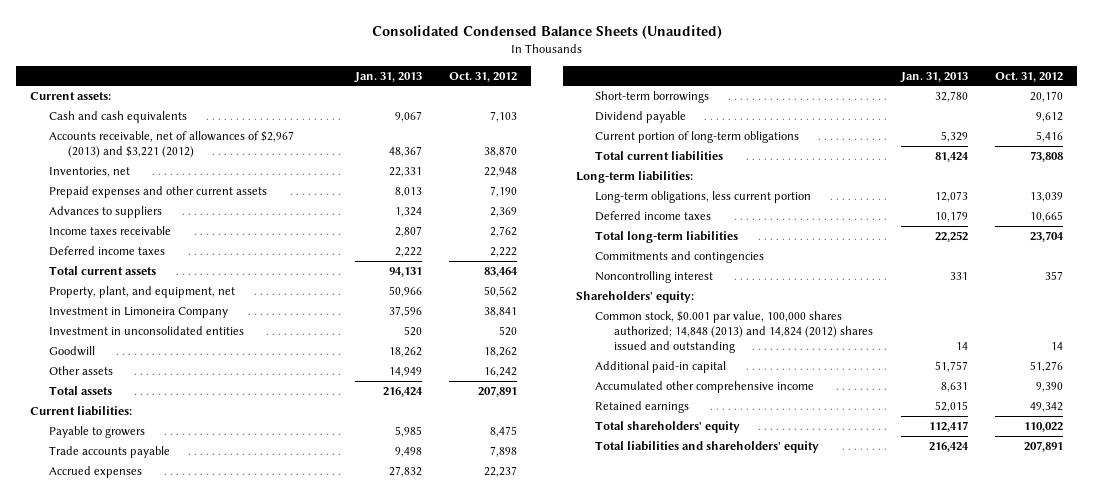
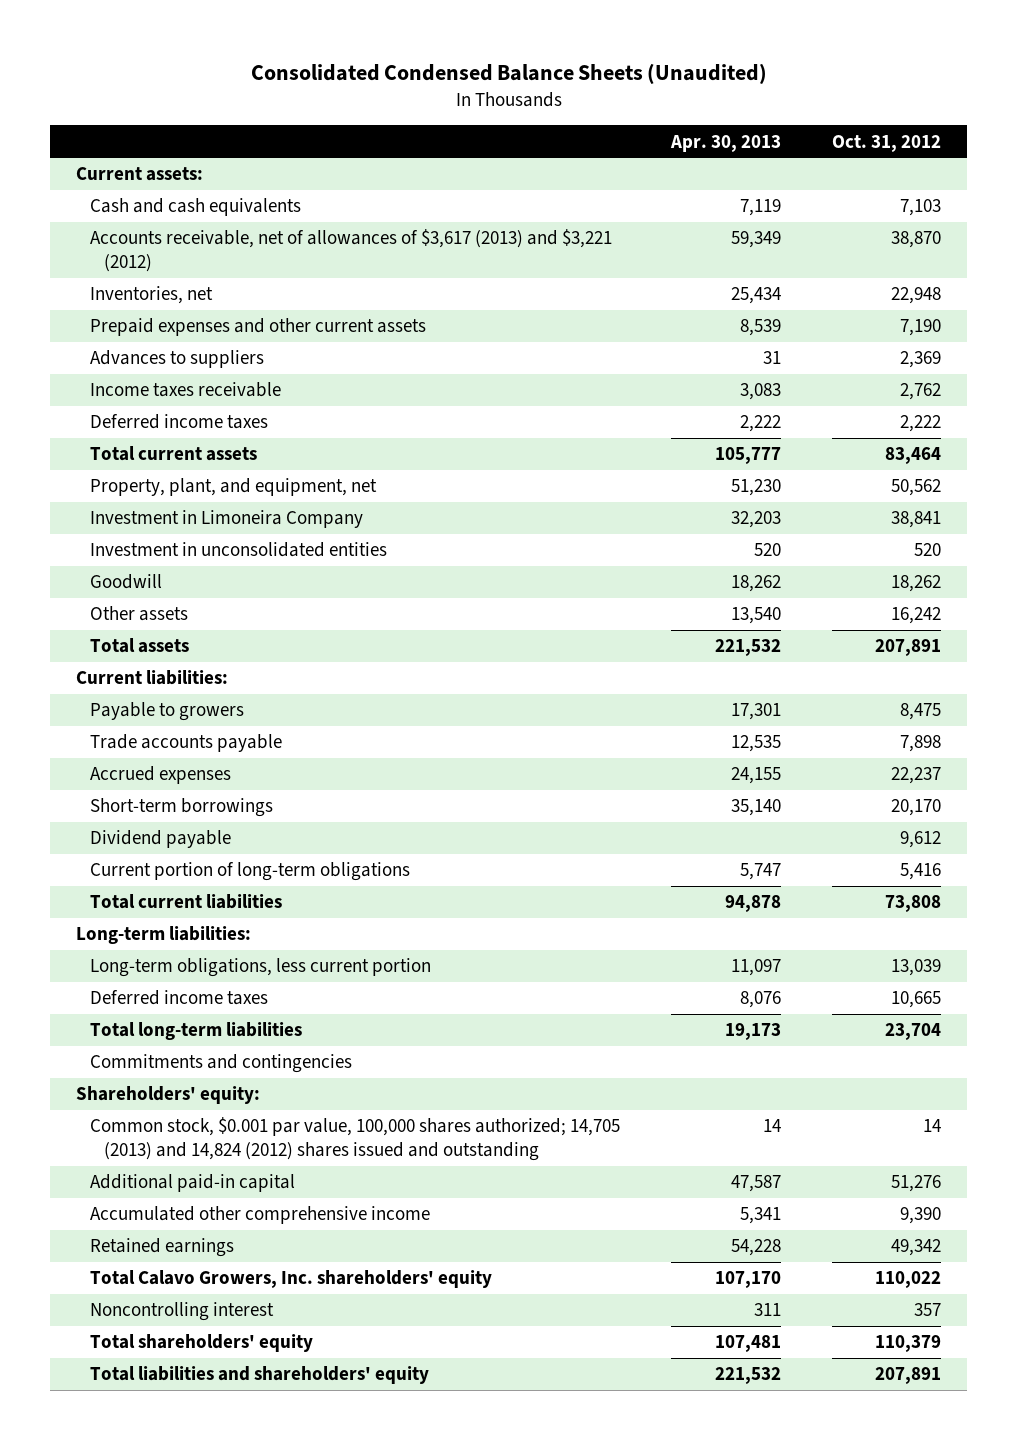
[353,71,422,83] Jan. 31, 2013 -> none
none -> [670,134,782,152] Apr. 30, 2013
[49,130,295,158] Accounts receivable, net of allowances of $2,967 (2013) and $3,221 (2012) -> [90,229,613,272] Accounts receivable, net of allowances of $3,617 (2013) and $3,221 (2012)
[595,310,874,353] Common stock, $0.001 par value, 100,000 shares authorized; 14,848 (2013) and 14,824 (2012) shares issued and outstanding -> [90,1117,621,1161] Common stock, $0.001 par value, 100,000 shares authorized; 14,705 (2013) and 14,824 (2012) shares issued and outstanding
none -> [90,1270,493,1289] Total Calavo Growers, Inc. shareholders' equity
[595,270,714,283] Noncontrolling interest -> [90,1302,275,1322] Noncontrolling interest
[1024,421,1064,432] 110,022 -> [875,1335,942,1353] 110,379

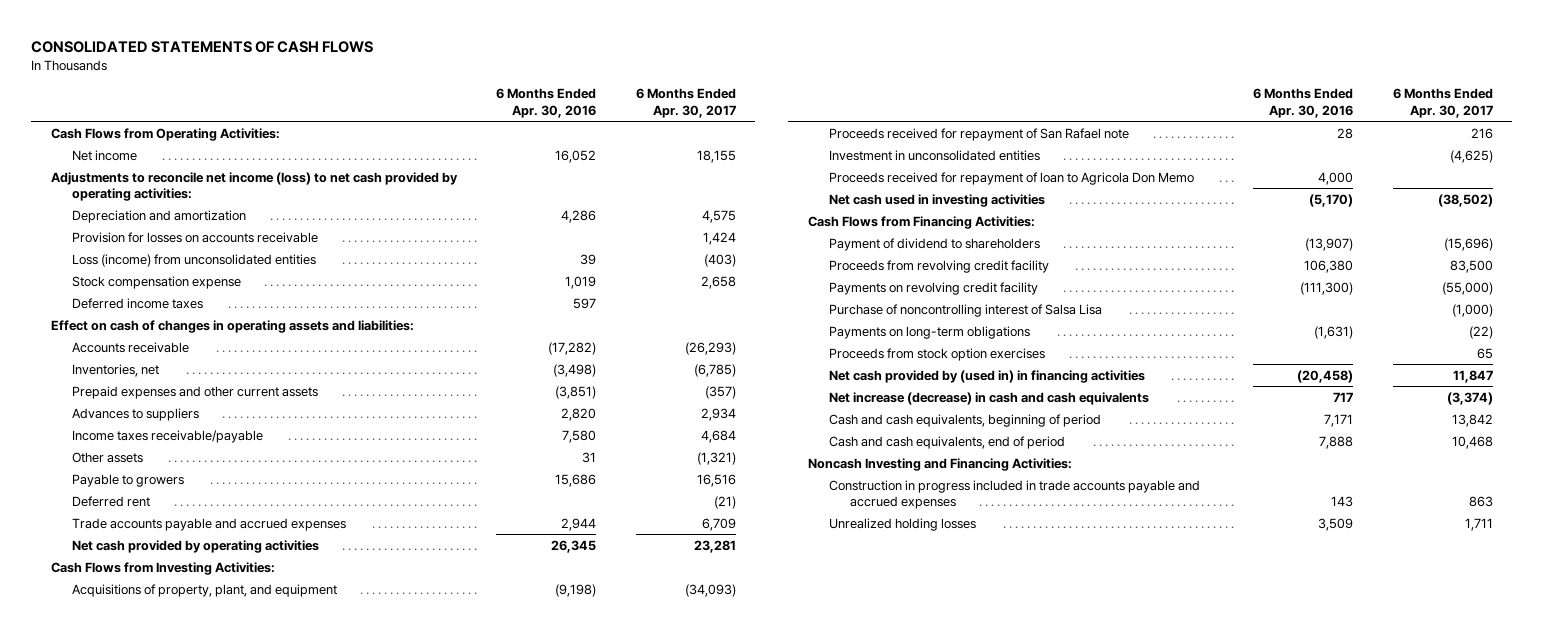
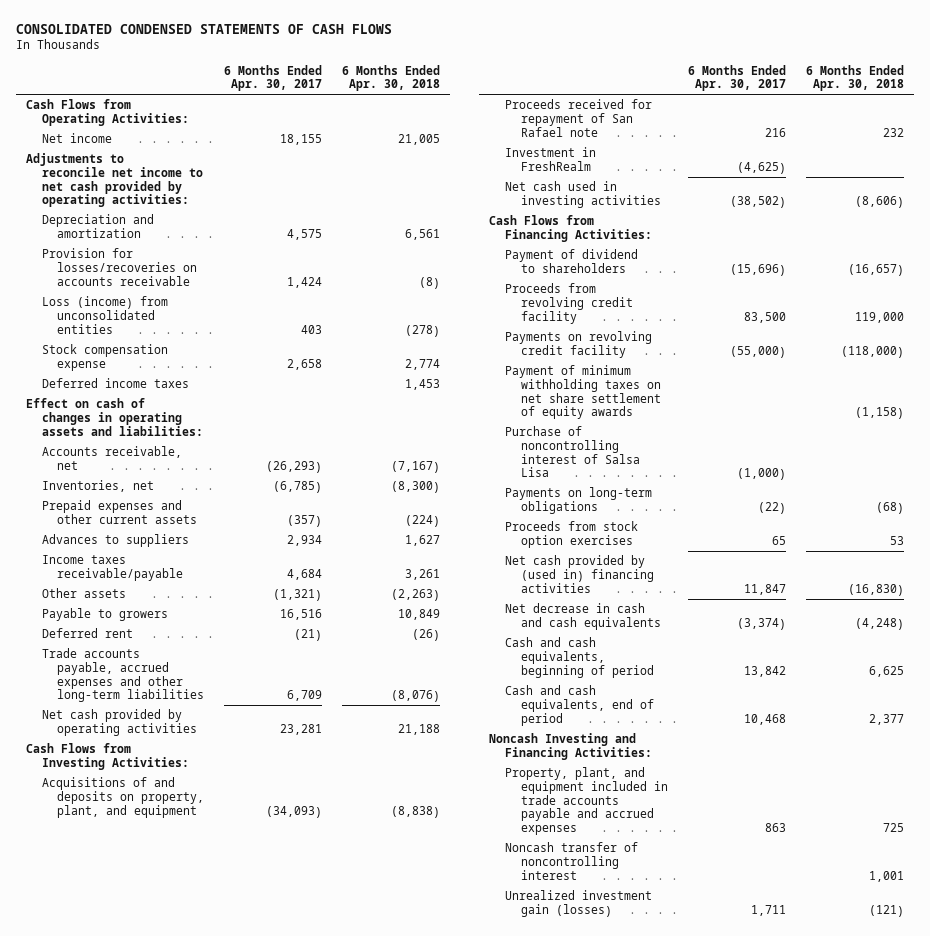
[31,40,374,53] CONSOLIDATED STATEMENTS OF CASH FLOWS -> [15,23,392,34] CONSOLIDATED CONDENSED STATEMENTS OF CASH FLOWS
[496,88,597,118] 6 Months Ended Apr. 30, 2016 -> none
none -> [342,64,441,92] 6 Months Ended Apr. 30, 2018
[51,171,459,201] Adjustments to reconcile net income (loss) to net cash provided by operating activities: -> [25,153,203,208] Adjustments to reconcile net income to net cash provided by operating activities:
[71,231,318,243] Provision for losses on accounts receivable -> [41,248,198,286] Provision for losses/recoveries on accounts receivable
[703,253,736,267] (403) -> [301,324,323,334] 403
[71,341,189,353] Accounts receivable -> [41,446,182,470] Accounts receivable, net
[71,517,346,531] Trade accounts payable and accrued expenses -> [41,648,205,703] Trade accounts payable, accrued expenses and other long-term liabilities
[71,583,337,597] Acquisitions of property, plant, and equipment -> [41,777,205,818] Acquisitions of and deposits on property, plant, and equipment
[828,171,1194,185] Proceeds received for repayment of loan to Agricola Don Memo -> none
[828,149,1040,161] Investment in unconsolidated entities -> [504,147,596,171] Investment in FreshRealm
none -> [504,365,661,420] Payment of minimum withholding taxes on net share settlement of equity awards
[828,369,1145,383] Net cash provided by (used in) in financing activities -> [504,555,654,593] Net cash provided by (used in) financing activities
[828,391,1149,405] Net increase (decrease) in cash and cash equivalents -> [504,603,661,630] Net decrease in cash and cash equivalents
[828,479,1200,509] Construction in progress included in trade accounts payable and accrued expenses -> [504,767,668,836] Property, plant, and equipment included in trade accounts payable and accrued expenses
none -> [504,842,638,880] Noncash transfer of noncontrolling interest
[828,517,976,531] Unrealized holding losses -> [504,890,652,917] Unrealized investment gain (losses)

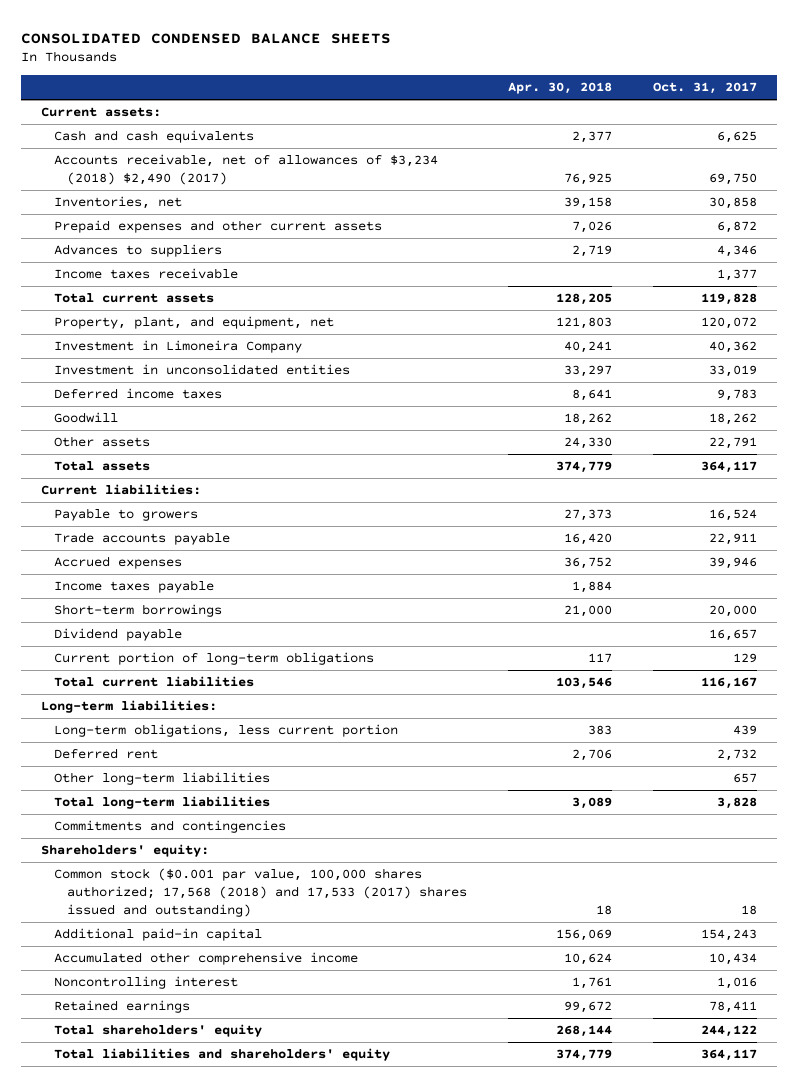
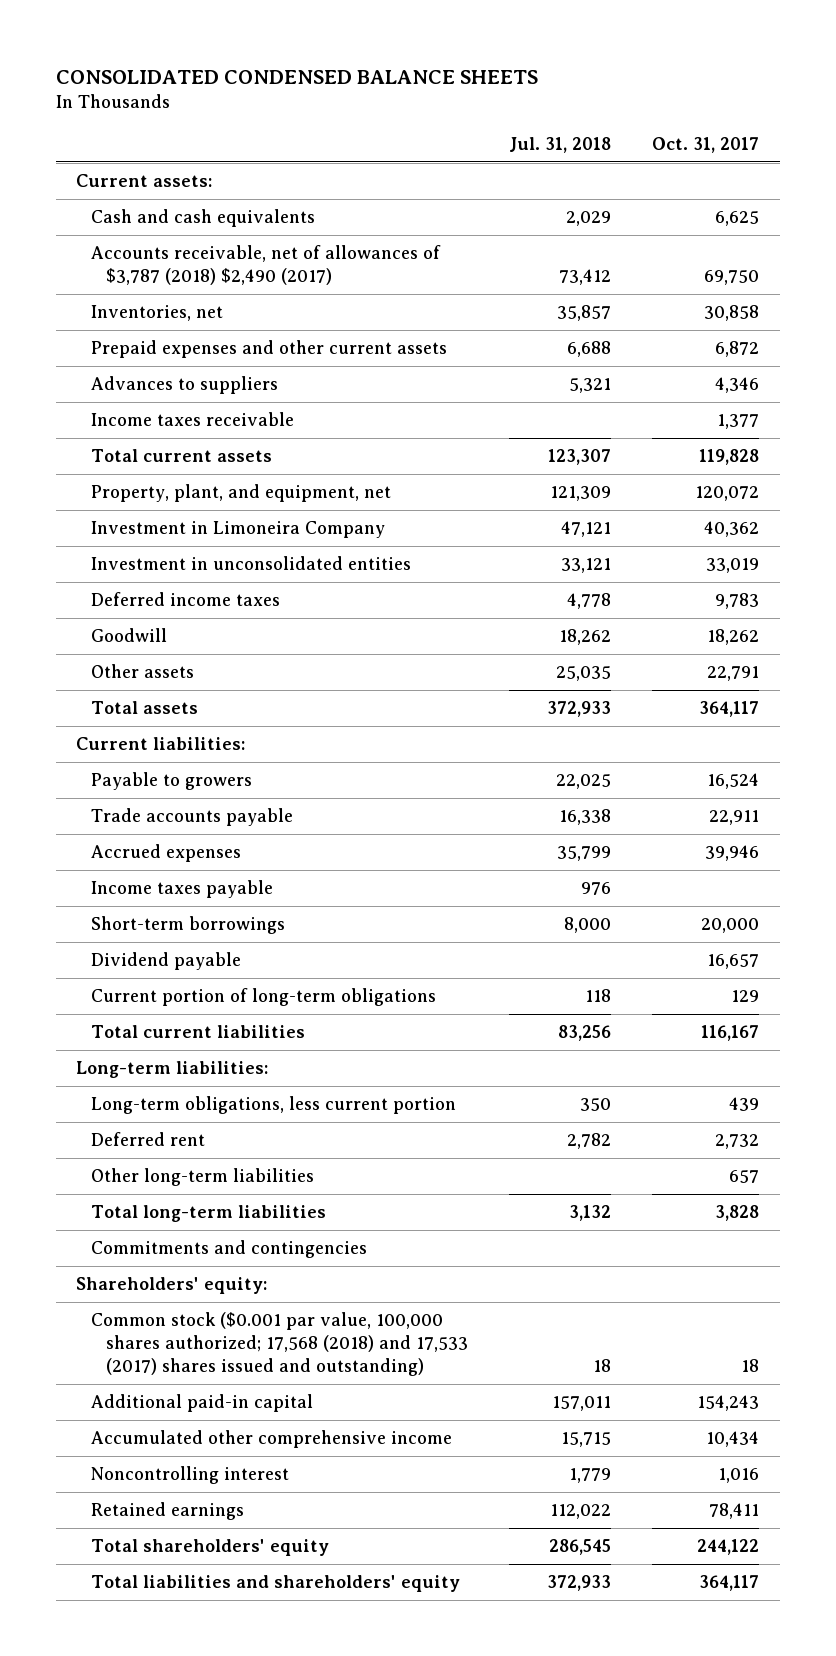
[507,82,612,95] Apr. 30, 2018 -> none
none -> [509,136,612,153] Jul. 31, 2018
[54,154,439,186] Accounts receivable, net of allowances of $3,234 (2018) $2,490 (2017) -> [91,245,442,286] Accounts receivable, net of allowances of $3,787 (2018) $2,490 (2017)

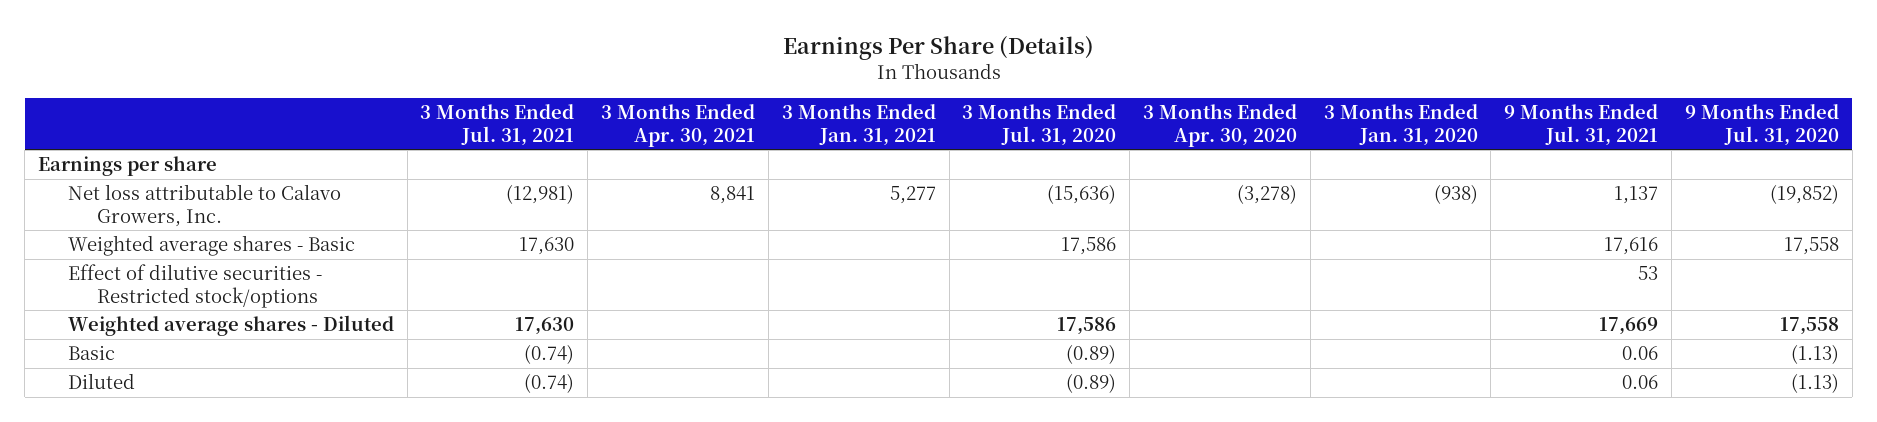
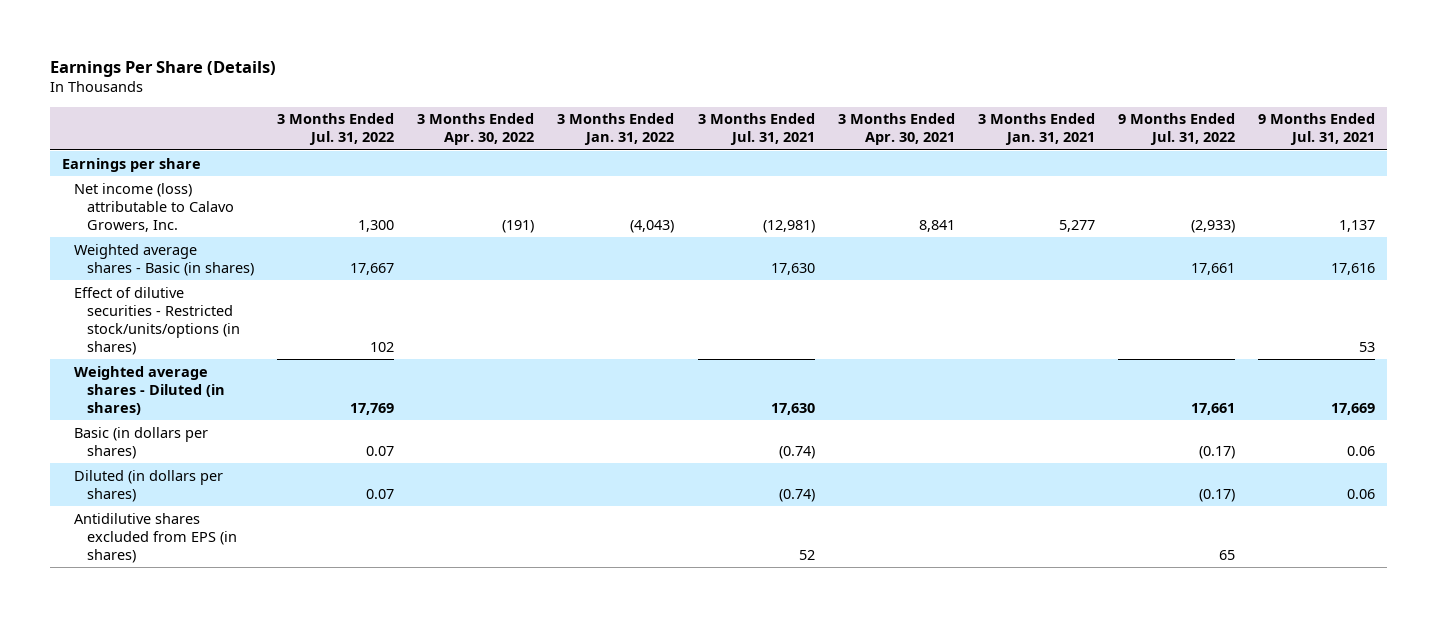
[962,103,1117,146] 3 Months Ended Jul. 31, 2020 -> none
[1143,103,1298,147] 3 Months Ended Apr. 30, 2020 -> none
[1323,103,1478,146] 3 Months Ended Jan. 31, 2020 -> none
[1684,103,1839,146] 9 Months Ended Jul. 31, 2020 -> none
none -> [277,113,395,146] 3 Months Ended Jul. 31, 2022
none -> [417,113,535,146] 3 Months Ended Apr. 30, 2022
none -> [557,113,675,146] 3 Months Ended Jan. 31, 2022
none -> [1118,113,1236,146] 9 Months Ended Jul. 31, 2022
[67,184,341,227] Net loss attributable to Calavo Growers, Inc. -> [74,182,235,232] Net income (loss) attributable to Calavo Growers, Inc.
[67,235,355,257] Weighted average shares - Basic -> [74,243,255,276] Weighted average shares - Basic (in shares)
[67,264,322,308] Effect of dilutive securities - Restricted stock/options -> [74,286,241,356] Effect of dilutive securities - Restricted stock/units/options (in shares)
[67,315,394,337] Weighted average shares - Diluted -> [74,365,226,415] Weighted average shares - Diluted (in shares)
[67,345,115,361] Basic -> [74,426,209,459] Basic (in dollars per shares)
[67,373,135,390] Diluted -> [74,469,224,502] Diluted (in dollars per shares)
none -> [74,512,238,563] Antidilutive shares excluded from EPS (in shares)

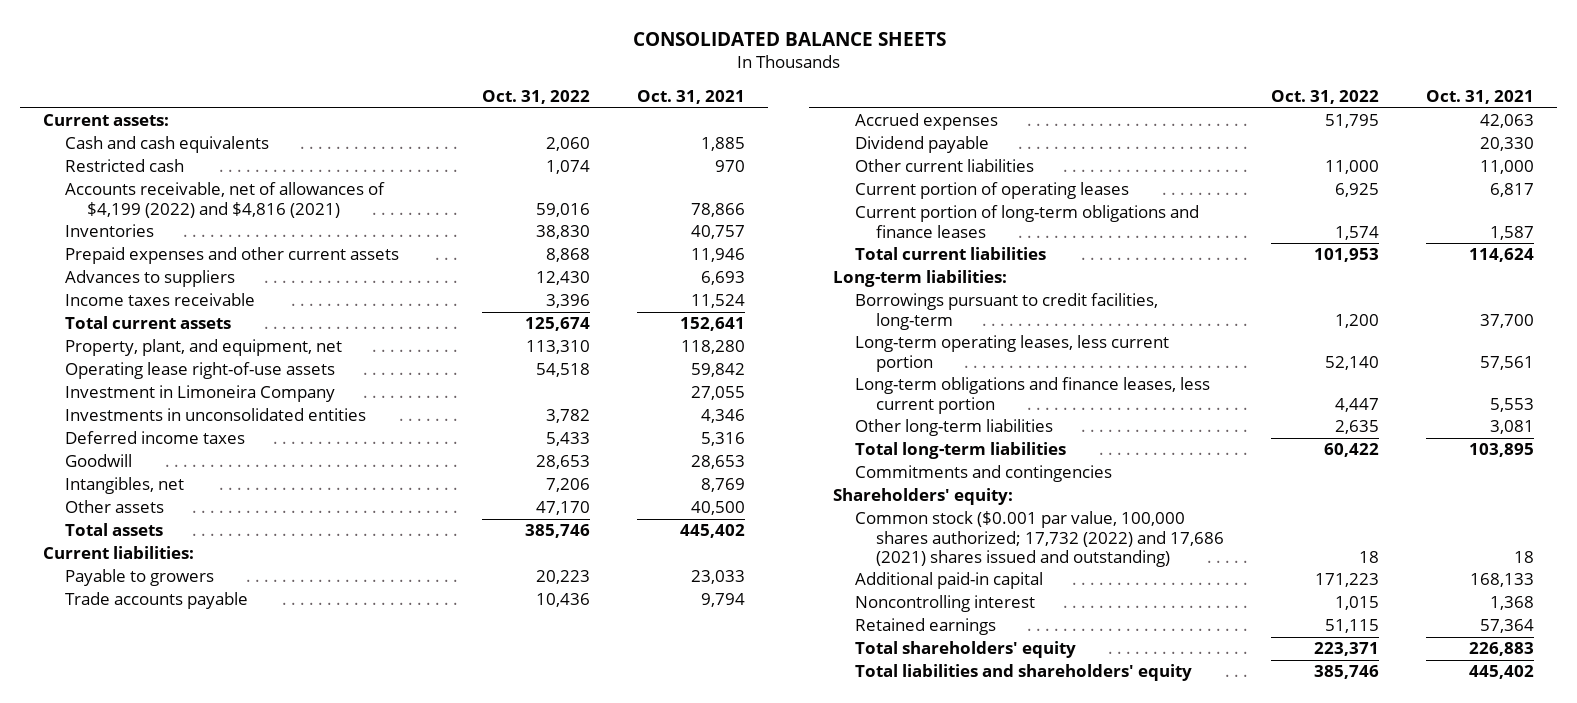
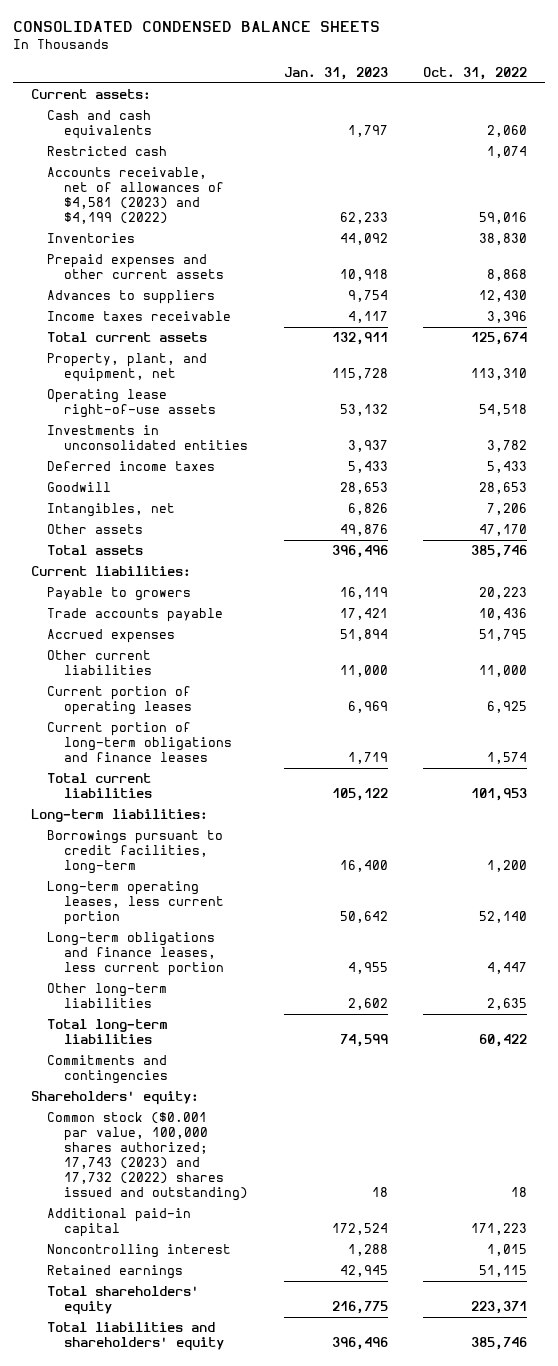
[632,31,946,46] CONSOLIDATED BALANCE SHEETS -> [12,21,380,33] CONSOLIDATED CONDENSED BALANCE SHEETS
[636,89,745,104] Oct. 31, 2021 -> none
none -> [283,66,388,80] Jan. 31, 2023
[65,182,386,218] Accounts receivable, net of allowances of $4,199 (2022) and $4,816 (2021) -> [47,167,225,225] Accounts receivable, net of allowances of $4,581 (2023) and $4,199 (2022)
[65,385,336,403] Investment in Limoneira Company -> none
[854,136,989,154] Dividend payable -> none
[854,511,1225,567] Common stock ($0.001 par value, 100,000 shares authorized; 17,732 (2022) and 17,686 (2021) shares issued and outstanding) -> [47,1112,249,1201] Common stock ($0.001 par value, 100,000 shares authorized; 17,743 (2023) and 17,732 (2022) shares issued and outstanding)

